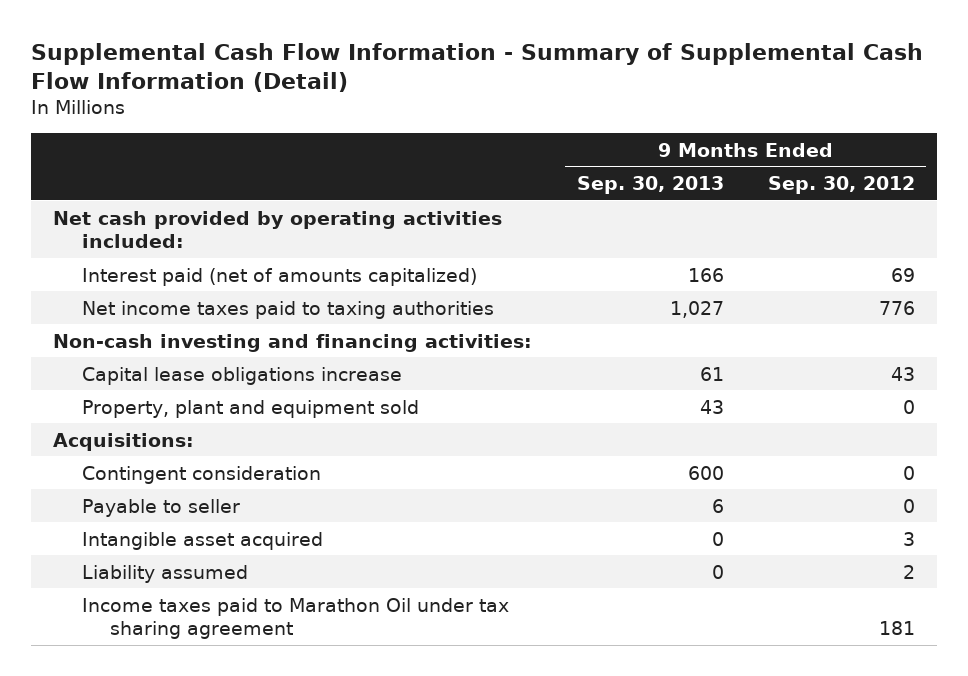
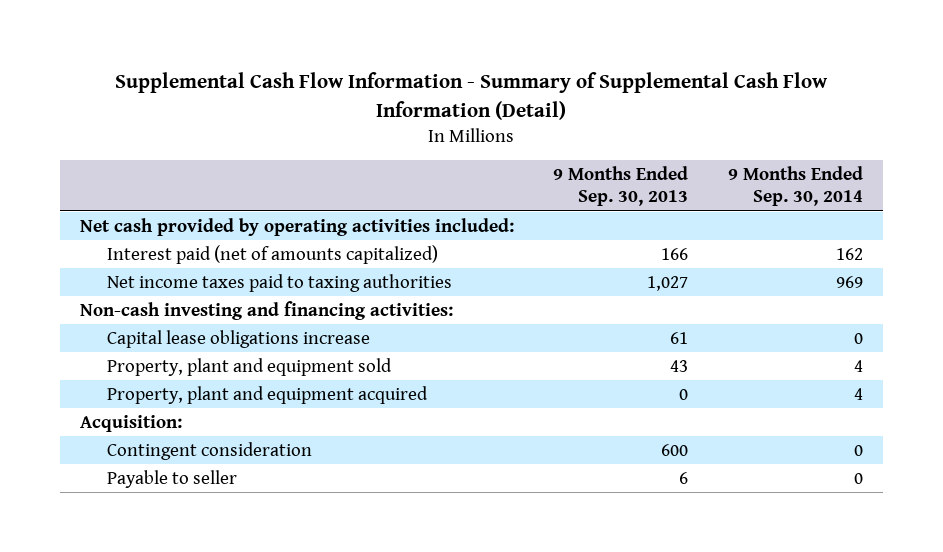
[767,176,915,195] Sep. 30, 2012 -> none
none -> [728,165,864,207] 9 Months Ended Sep. 30, 2014
none -> [107,385,429,404] Property, plant and equipment acquired
[53,432,195,451] Acquisitions: -> [79,414,182,432] Acquisition:
[81,531,323,550] Intangible asset acquired -> none
[81,564,248,583] Liability assumed -> none
[81,597,509,640] Income taxes paid to Marathon Oil under tax sharing agreement -> none

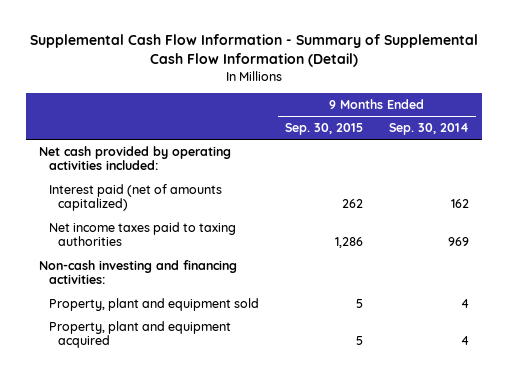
[553,165,689,207] 9 Months Ended Sep. 30, 2013 -> none
none -> [284,123,363,136] Sep. 30, 2015
[107,329,371,348] Capital lease obligations increase -> none
[79,414,182,432] Acquisition: -> none
[107,441,313,460] Contingent consideration -> none
[107,469,238,488] Payable to seller -> none

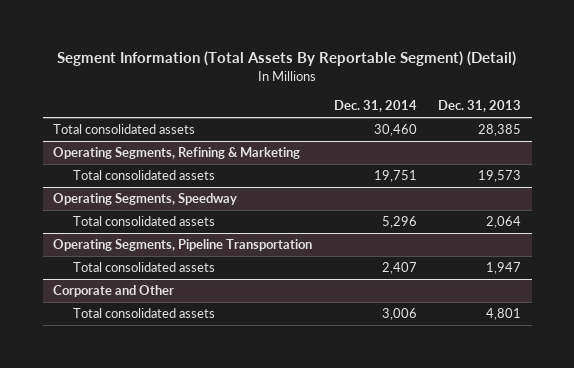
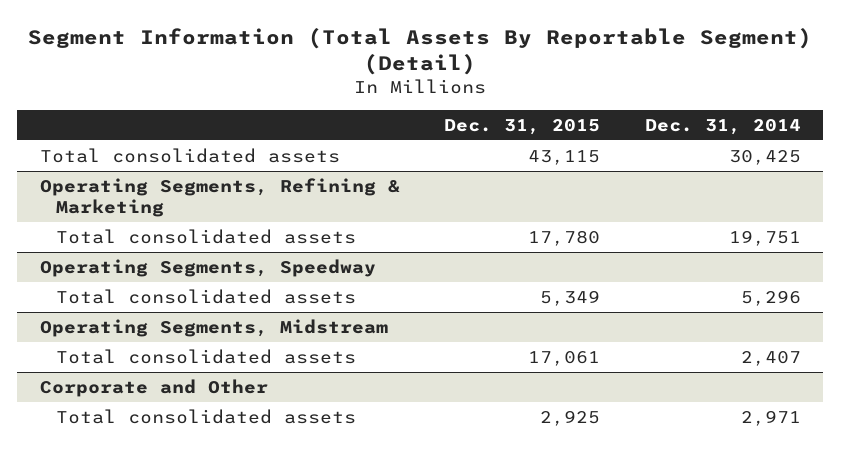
[438,100,522,113] Dec. 31, 2013 -> none
none -> [444,118,601,135] Dec. 31, 2015
[373,124,417,137] 30,460 -> [729,149,802,165] 30,425
[53,239,313,252] Operating Segments, Pipeline Transportation -> none
none -> [39,318,388,337] Operating Segments, Midstream
[381,308,417,321] 3,006 -> [741,409,802,426] 2,971

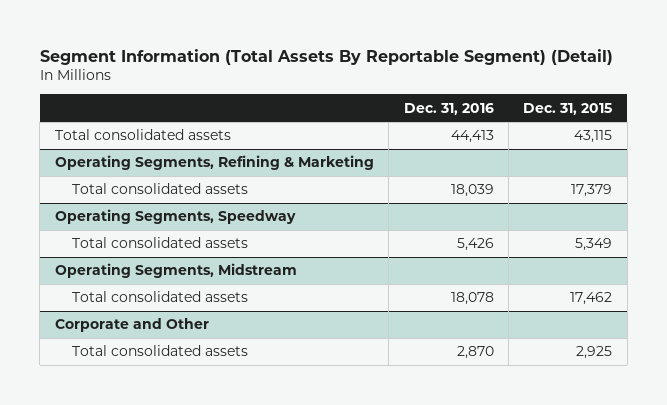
[645,118,802,135] Dec. 31, 2014 -> none
none -> [403,102,494,115] Dec. 31, 2016
[528,229,601,246] 17,780 -> [571,184,613,198] 17,379
[528,350,601,366] 17,061 -> [570,292,613,306] 17,462

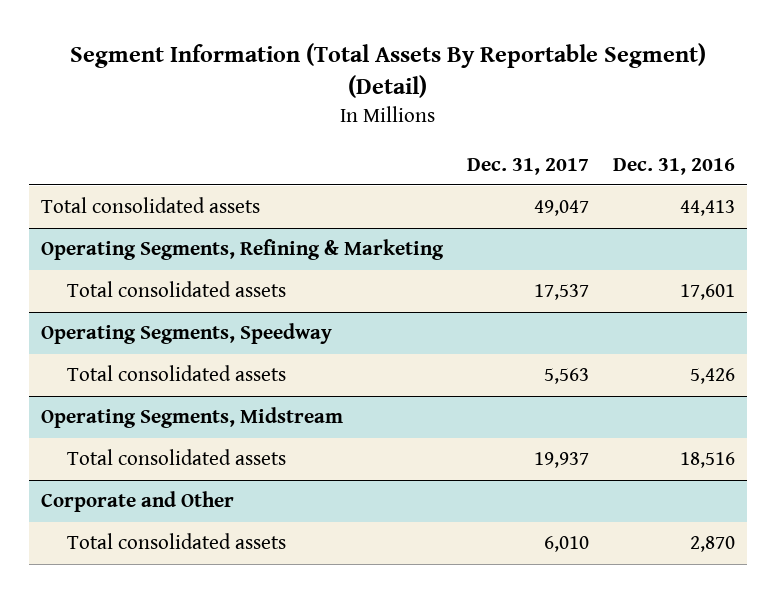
[523,102,613,115] Dec. 31, 2015 -> none
none -> [467,157,590,175] Dec. 31, 2017
[450,184,494,198] 18,039 -> [680,284,736,301] 17,601
[450,292,494,306] 18,078 -> [680,452,736,469] 18,516

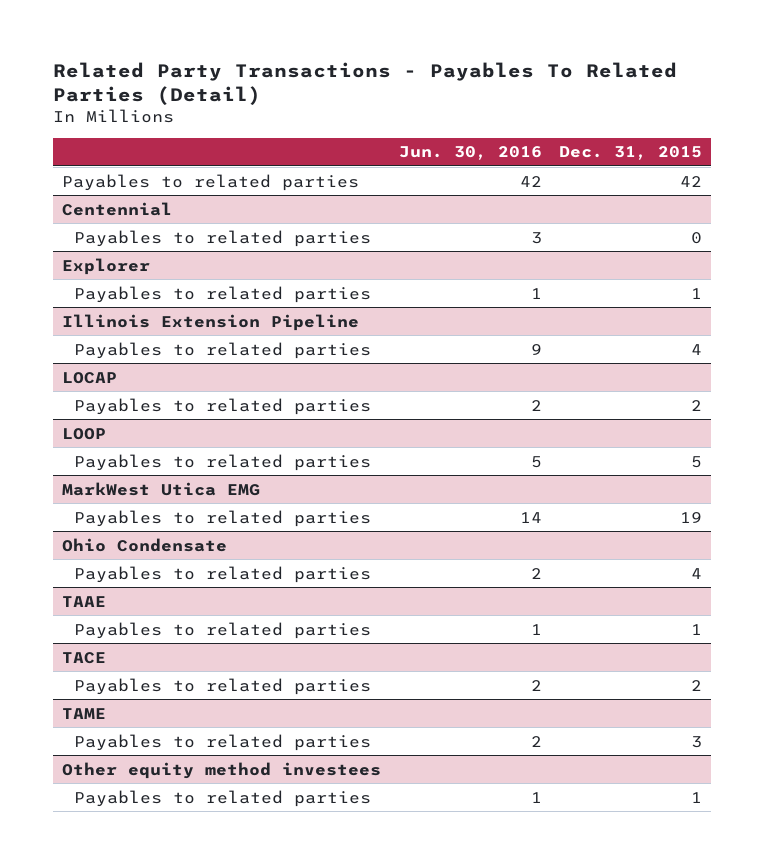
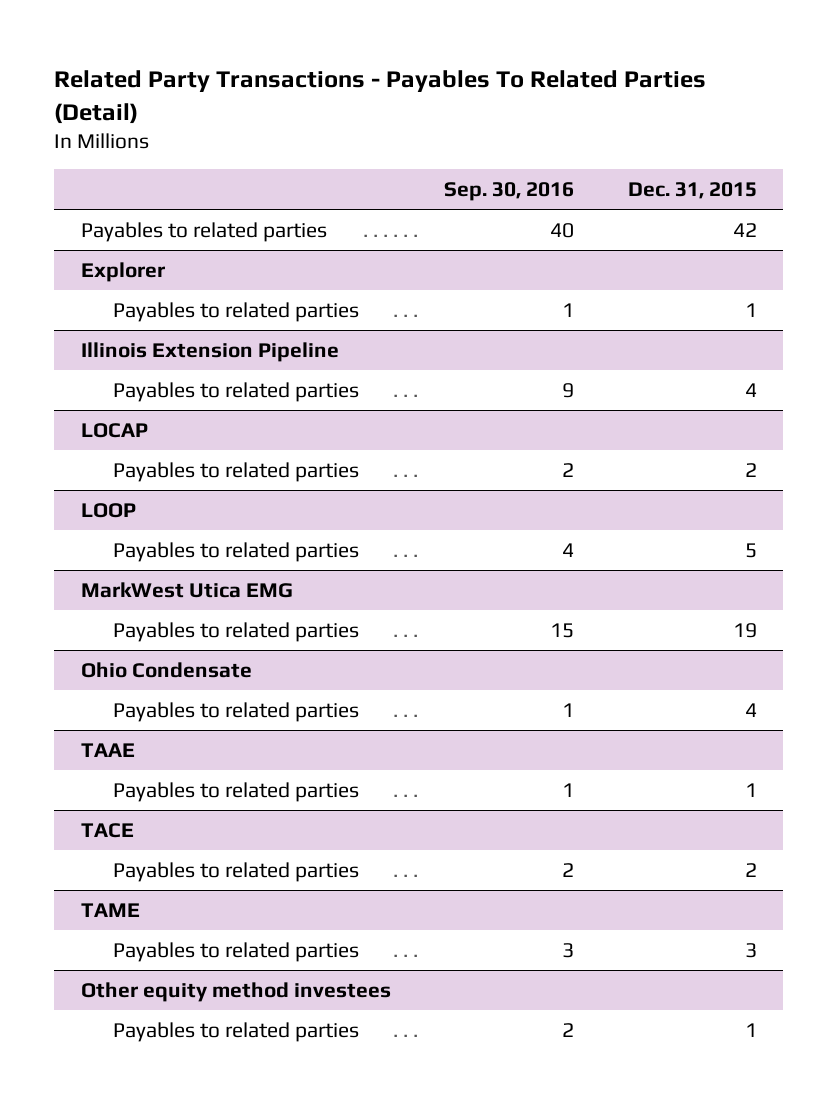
[398,146,542,161] Jun. 30, 2016 -> none
none -> [444,181,575,201] Sep. 30, 2016
[61,201,172,216] Centennial -> none
[74,229,372,247] Payables to related parties -> none

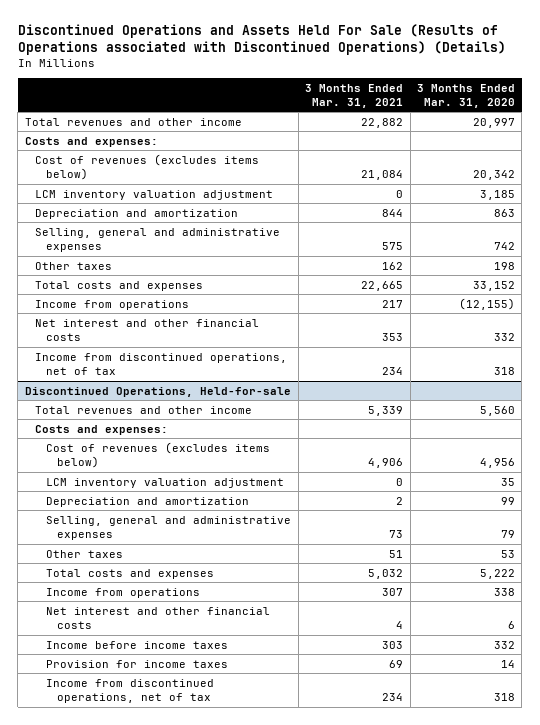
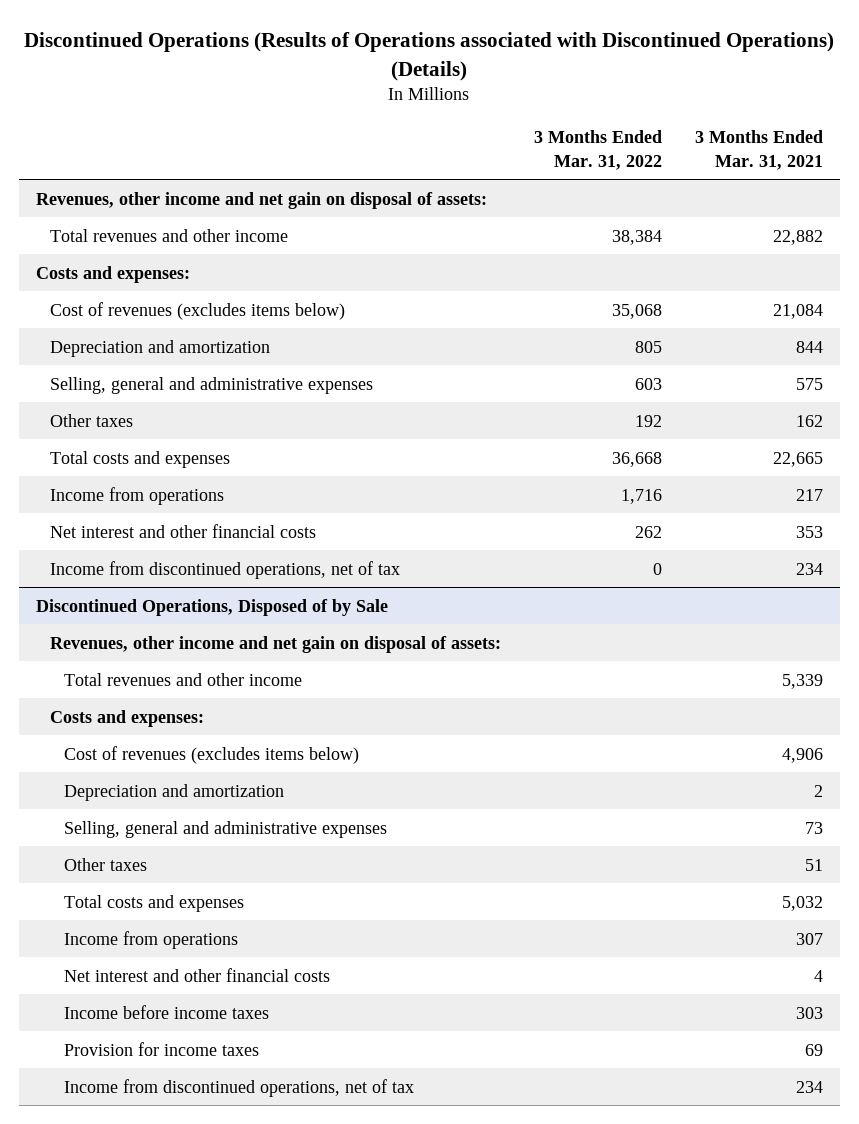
[17,23,506,55] Discontinued Operations and Assets Held For Sale (Results of Operations associated with Discontinued Operations) (Details) -> [24,32,835,81] Discontinued Operations (Results of Operations associated with Discontinued Operations) (Details)
[416,83,515,108] 3 Months Ended Mar. 31, 2020 -> none
none -> [533,130,662,170] 3 Months Ended Mar. 31, 2022
none -> [35,191,487,209] Revenues, other income and net gain on disposal of assets:
[35,189,274,200] LCM inventory valuation adjustment -> none
[24,386,291,397] Discontinued Operations, Held-for-sale -> none
none -> [35,598,388,616] Discontinued Operations, Disposed of by Sale
none -> [49,635,501,653] Revenues, other income and net gain on disposal of assets:
[46,477,285,488] LCM inventory valuation adjustment -> none

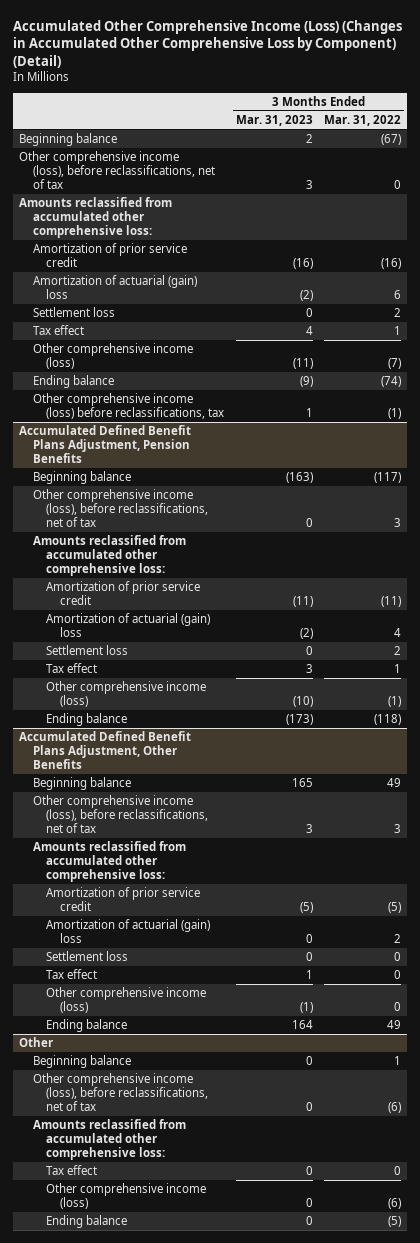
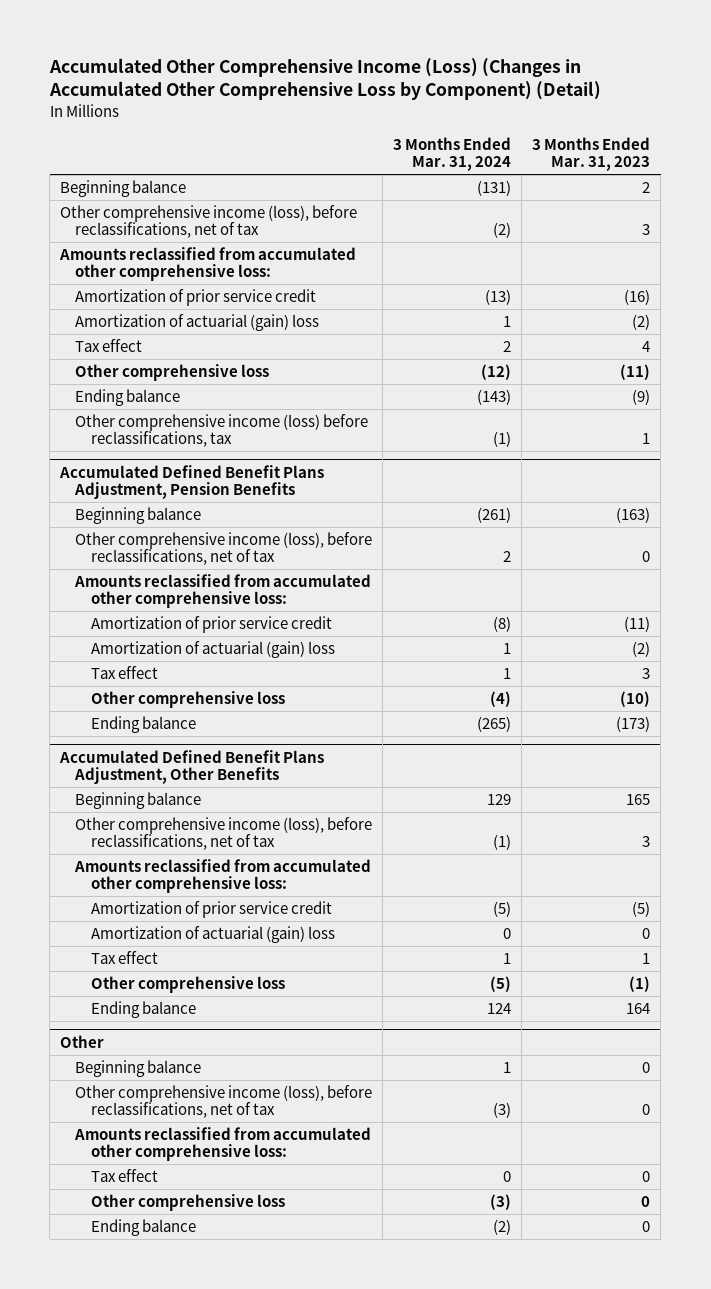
[324,114,402,126] Mar. 31, 2022 -> none
none -> [393,136,512,172] 3 Months Ended Mar. 31, 2024
[32,307,115,318] Settlement loss -> none
[32,343,193,370] Other comprehensive income (loss) -> [75,363,270,381] Other comprehensive loss
[46,645,129,656] Settlement loss -> none
[46,681,207,708] Other comprehensive income (loss) -> [90,690,285,708] Other comprehensive loss
[46,951,129,962] Settlement loss -> none
[46,987,207,1014] Other comprehensive income (loss) -> [90,975,285,993] Other comprehensive loss
[46,1183,207,1210] Other comprehensive income (loss) -> [90,1193,285,1211] Other comprehensive loss

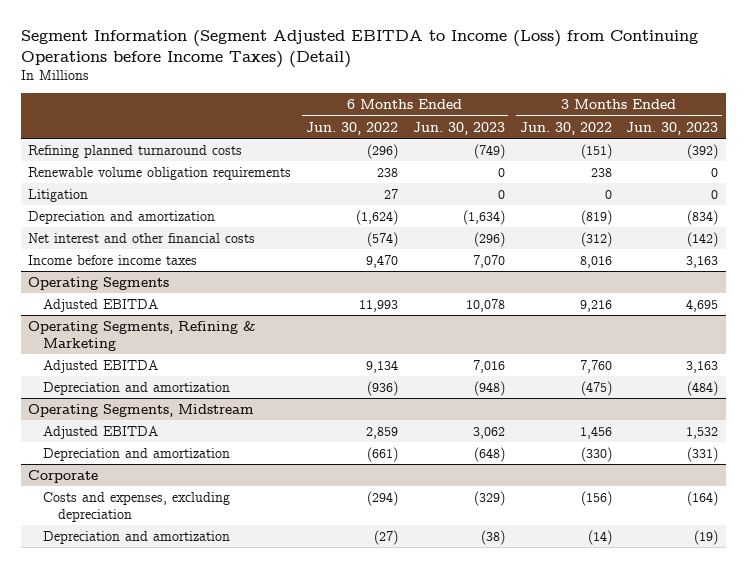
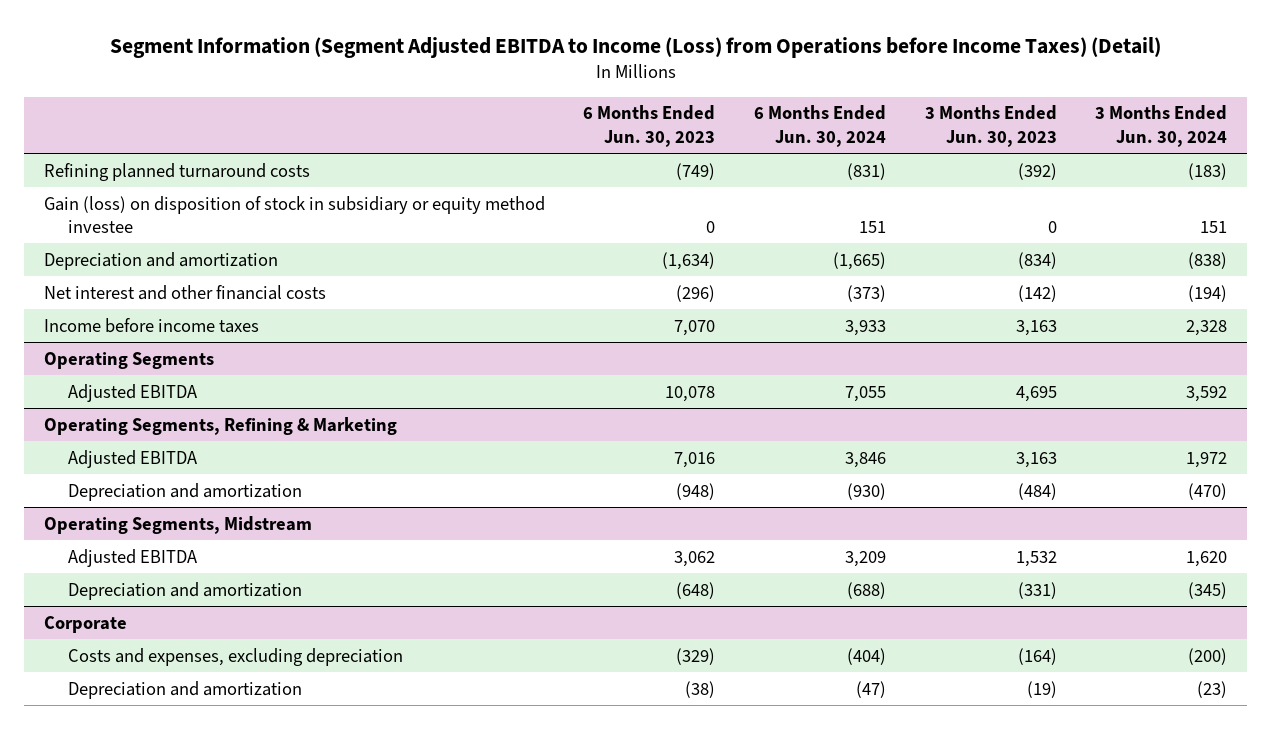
[20,30,698,68] Segment Information (Segment Adjusted EBITDA to Income (Loss) from Continuing Operations before Income Taxes) (Detail) -> [109,37,1161,59] Segment Information (Segment Adjusted EBITDA to Income (Loss) from Operations before Income Taxes) (Detail)
[305,121,398,135] Jun. 30, 2022 -> none
[519,121,612,135] Jun. 30, 2022 -> none
none -> [754,105,887,147] 6 Months Ended Jun. 30, 2024
none -> [1095,105,1228,147] 3 Months Ended Jun. 30, 2024
[28,166,292,180] Renewable volume obligation requirements -> none
[28,188,89,202] Litigation -> none
none -> [43,195,545,233] Gain (loss) on disposition of stock in subsidiary or equity method investee

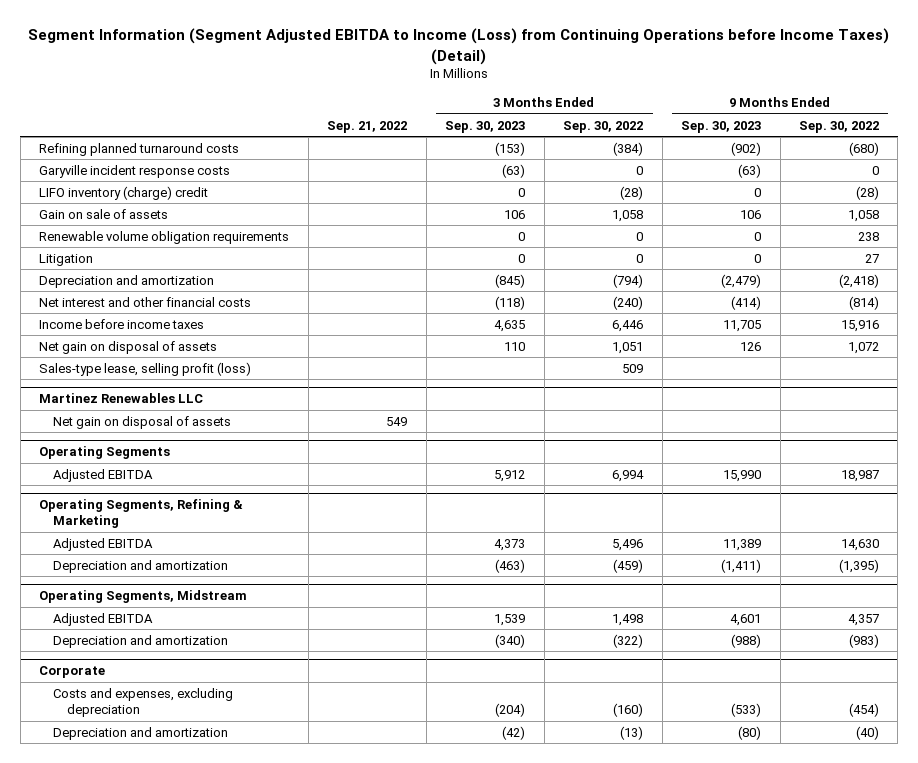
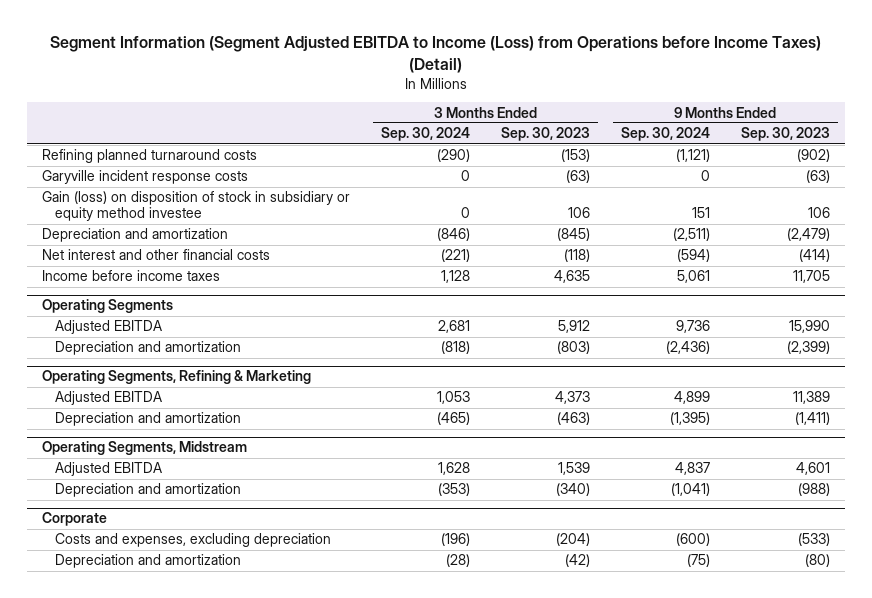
[28,28,890,65] Segment Information (Segment Adjusted EBITDA to Income (Loss) from Continuing Operations before Income Taxes) (Detail) -> [49,36,821,73] Segment Information (Segment Adjusted EBITDA to Income (Loss) from Operations before Income Taxes) (Detail)
[327,120,408,133] Sep. 21, 2022 -> none
[563,120,644,133] Sep. 30, 2022 -> none
[798,120,879,133] Sep. 30, 2022 -> none
none -> [381,127,471,142] Sep. 30, 2024
none -> [620,127,710,142] Sep. 30, 2024
[39,185,209,200] LIFO inventory (charge) credit -> none
[39,230,290,244] Renewable volume obligation requirements -> none
[39,253,94,266] Litigation -> none
[39,208,169,219] Gain on sale of assets -> [42,191,351,222] Gain (loss) on disposition of stock in subsidiary or equity method investee
[39,340,218,354] Net gain on disposal of assets -> none
[39,361,252,376] Sales-type lease, selling profit (loss) -> none
[39,393,204,404] Martinez Renewables LLC -> none
[53,415,232,429] Net gain on disposal of assets -> none
none -> [54,341,241,356] Depreciation and amortization

